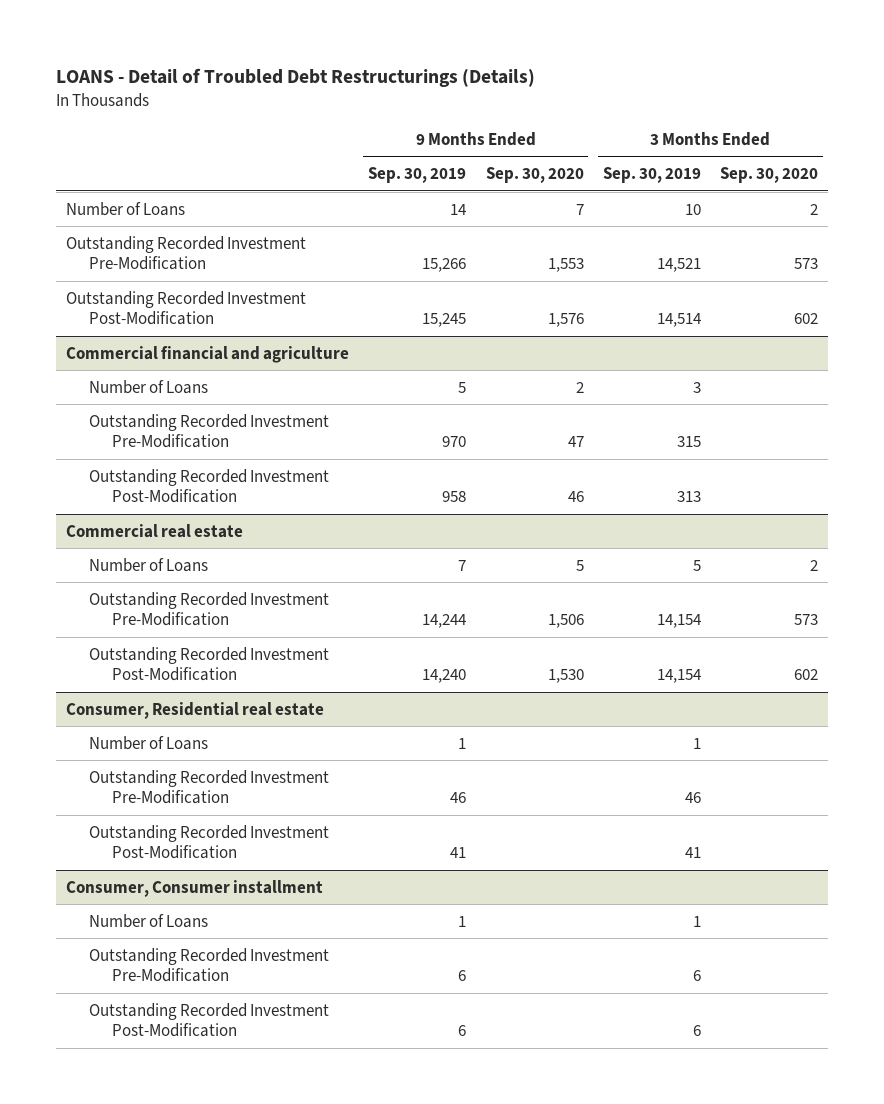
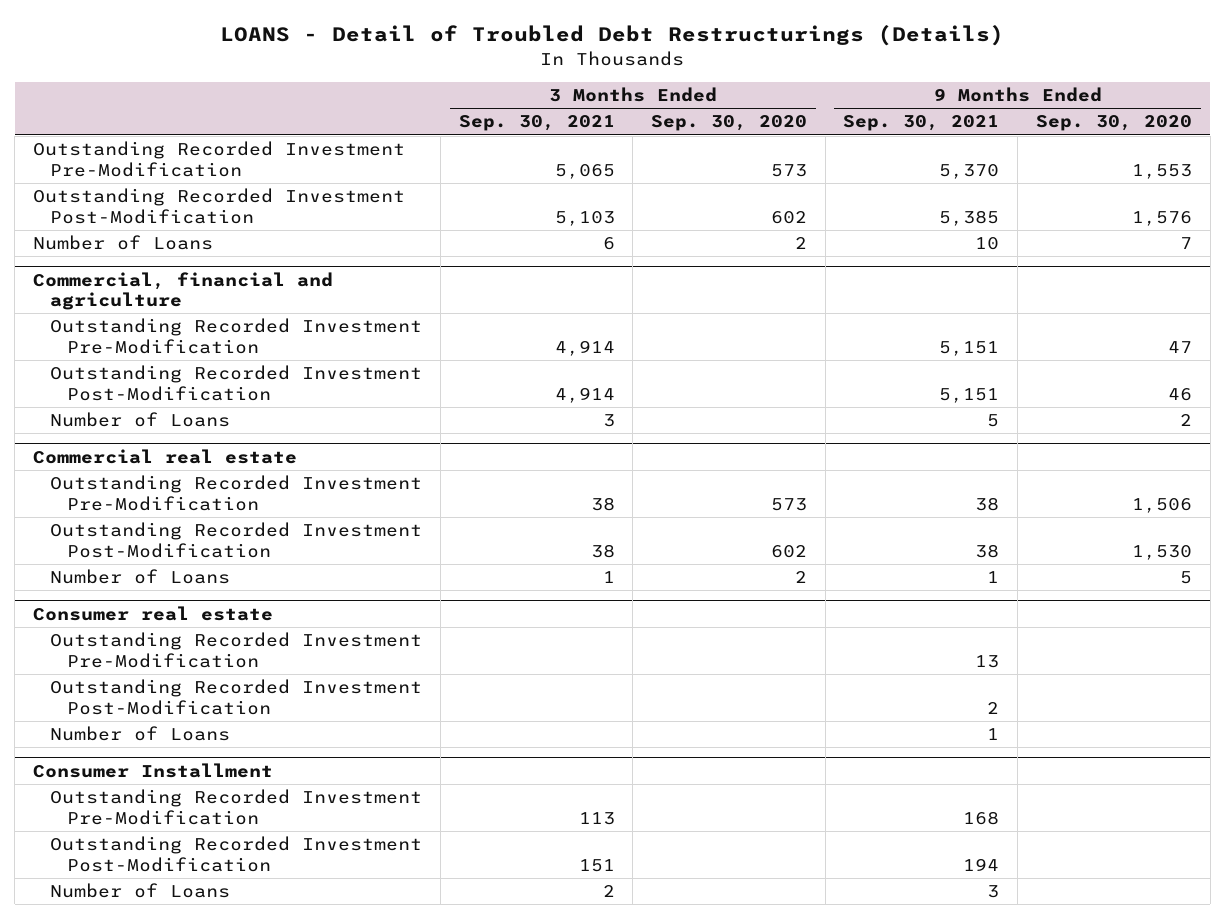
[368,167,467,184] Sep. 30, 2019 -> none
[602,167,701,184] Sep. 30, 2019 -> none
none -> [458,115,615,132] Sep. 30, 2021
none -> [843,115,1000,132] Sep. 30, 2021
[88,379,208,394] Number of Loans -> none
[66,201,186,216] Number of Loans -> [33,235,214,251] Number of Loans
[66,345,350,363] Commercial financial and agriculture -> [33,271,334,311] Commercial, financial and agriculture
none -> [50,412,231,428] Number of Loans
[88,735,208,750] Number of Loans -> none
[88,557,208,572] Number of Loans -> [50,569,231,585] Number of Loans
[66,701,325,719] Consumer, Residential real estate -> [33,605,274,621] Consumer real estate
[66,879,324,897] Consumer, Consumer installment -> none
none -> [33,762,274,778] Consumer Installment
none -> [50,883,231,899] Number of Loans

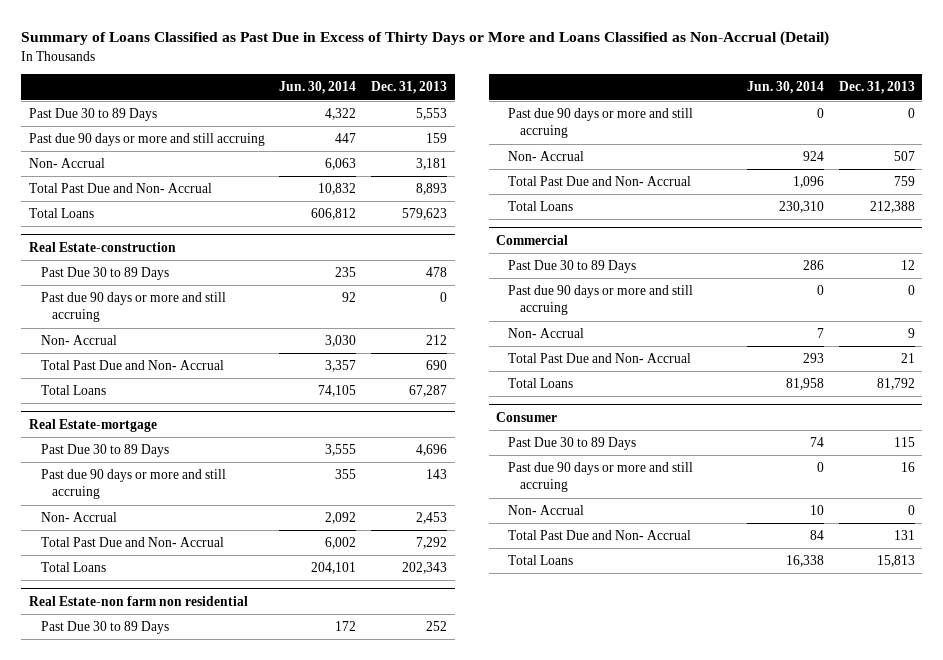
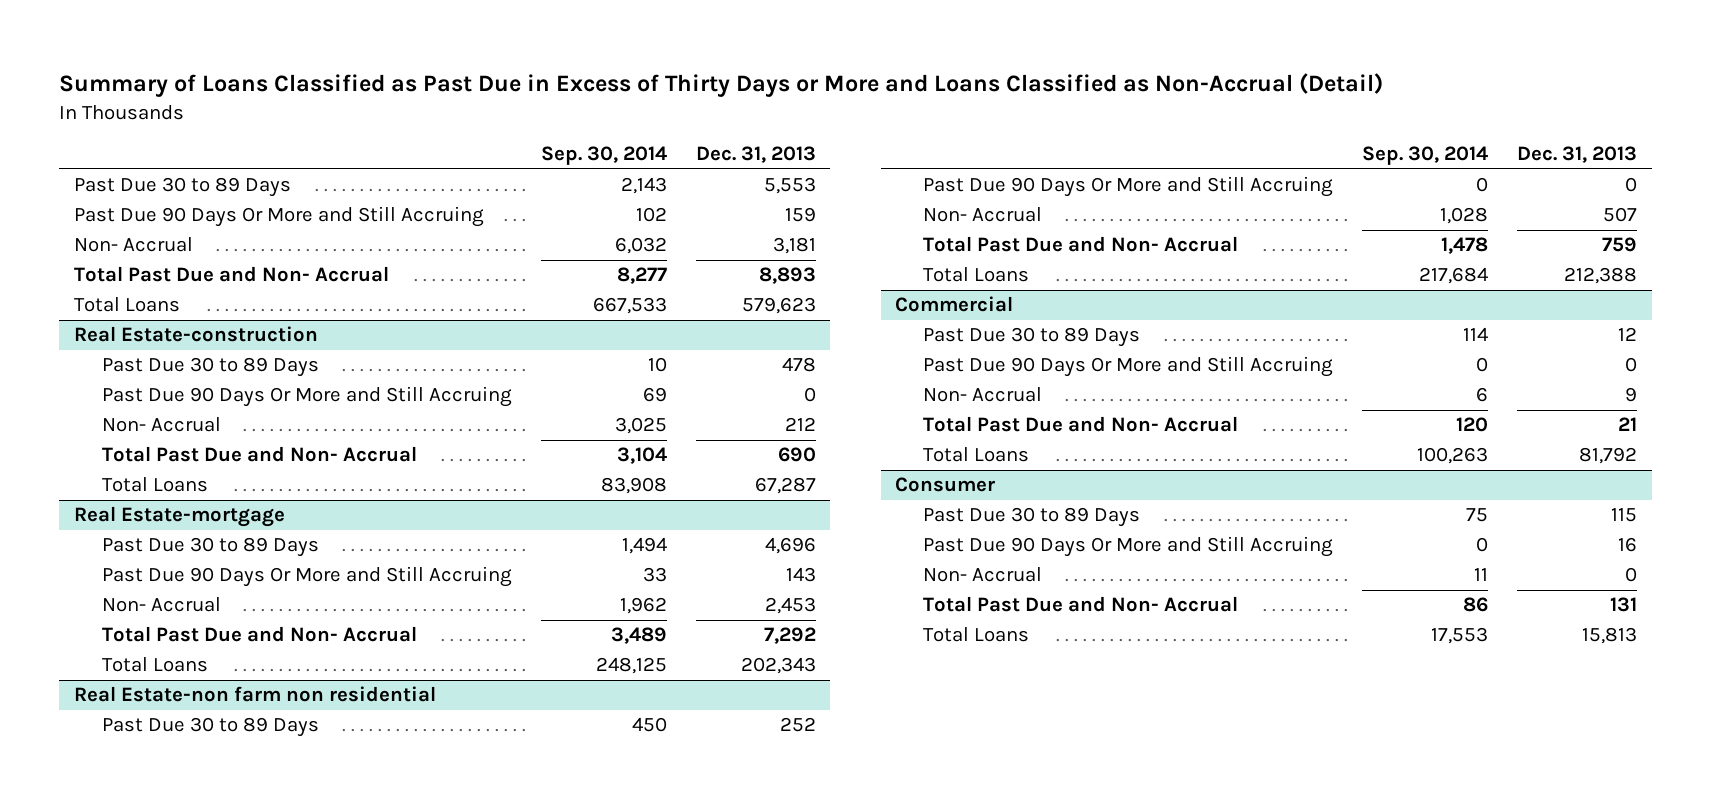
[279,81,357,95] Jun. 30, 2014 -> none
none -> [540,146,667,166] Sep. 30, 2014
[28,133,265,147] Past due 90 days or more and still accruing -> [73,206,484,228] Past Due 90 Days Or More and Still Accruing
[40,292,226,323] Past due 90 days or more and still accruing -> [101,386,512,408] Past Due 90 Days Or More and Still Accruing
[40,469,226,500] Past due 90 days or more and still accruing -> [101,566,512,588] Past Due 90 Days Or More and Still Accruing
[507,108,693,139] Past due 90 days or more and still accruing -> [923,176,1334,198] Past Due 90 Days Or More and Still Accruing
[507,285,693,316] Past due 90 days or more and still accruing -> [923,356,1334,378] Past Due 90 Days Or More and Still Accruing
[507,462,693,493] Past due 90 days or more and still accruing -> [923,536,1334,558] Past Due 90 Days Or More and Still Accruing

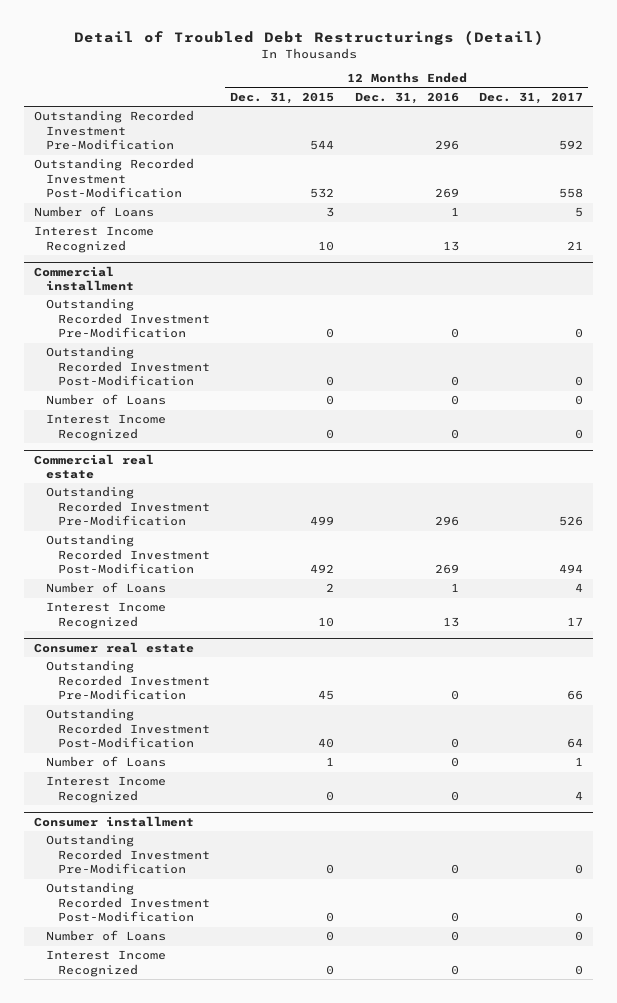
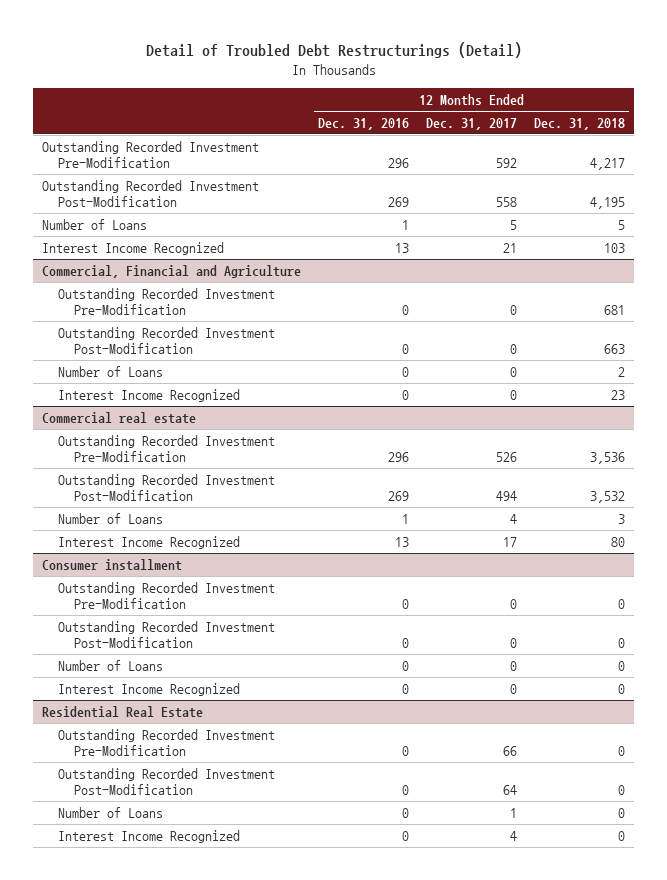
[230,92,335,105] Dec. 31, 2015 -> none
none -> [534,118,626,131] Dec. 31, 2018
[34,265,135,292] Commercial installment -> [41,264,301,278] Commercial, Financial and Agriculture
[34,641,195,653] Consumer real estate -> none
[46,660,210,701] Outstanding Recorded Investment Pre-Modification -> none
[46,708,210,749] Outstanding Recorded Investment Post-Modification -> none
[46,756,167,768] Number of Loans -> none
[46,776,167,803] Interest Income Recognized -> none
none -> [41,705,203,718] Residential Real Estate
none -> [58,728,276,757] Outstanding Recorded Investment Pre-Modification
none -> [58,767,276,796] Outstanding Recorded Investment Post-Modification
none -> [58,806,164,818] Number of Loans
none -> [58,829,241,843] Interest Income Recognized

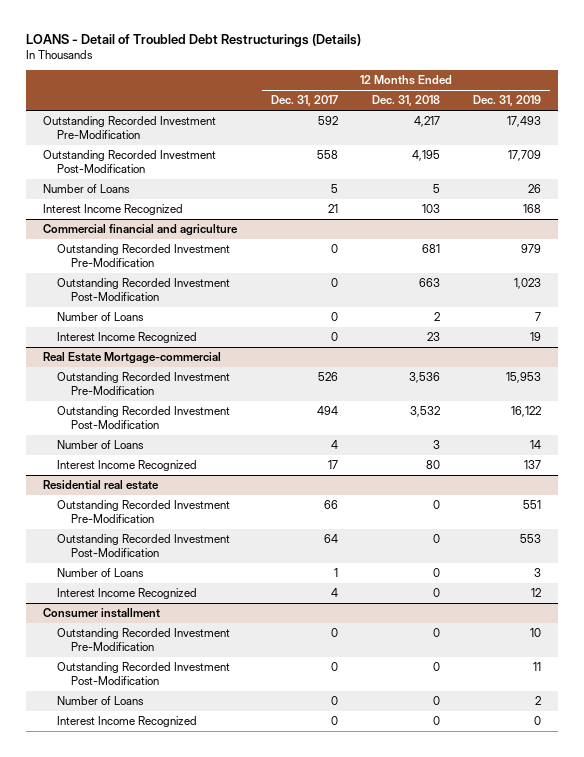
[145,42,522,59] Detail of Troubled Debt Restructurings (Detail) -> [26,33,362,47] LOANS - Detail of Troubled Debt Restructurings (Details)
[318,118,410,131] Dec. 31, 2016 -> none
none -> [473,95,542,107] Dec. 31, 2019
[41,264,301,278] Commercial, Financial and Agriculture -> [43,224,239,237] Commercial financial and agriculture
[41,411,196,424] Commercial real estate -> [43,352,222,365] Real Estate Mortgage-commercial
none -> [43,480,160,491] Residential real estate
none -> [57,500,231,523] Outstanding Recorded Investment Pre-Modification
none -> [57,534,231,557] Outstanding Recorded Investment Post-Modification
none -> [57,568,145,578] Number of Loans
none -> [57,588,198,600] Interest Income Recognized
[41,705,203,718] Residential Real Estate -> none
[58,728,276,757] Outstanding Recorded Investment Pre-Modification -> none
[58,767,276,796] Outstanding Recorded Investment Post-Modification -> none
[58,806,164,818] Number of Loans -> none
[58,829,241,843] Interest Income Recognized -> none

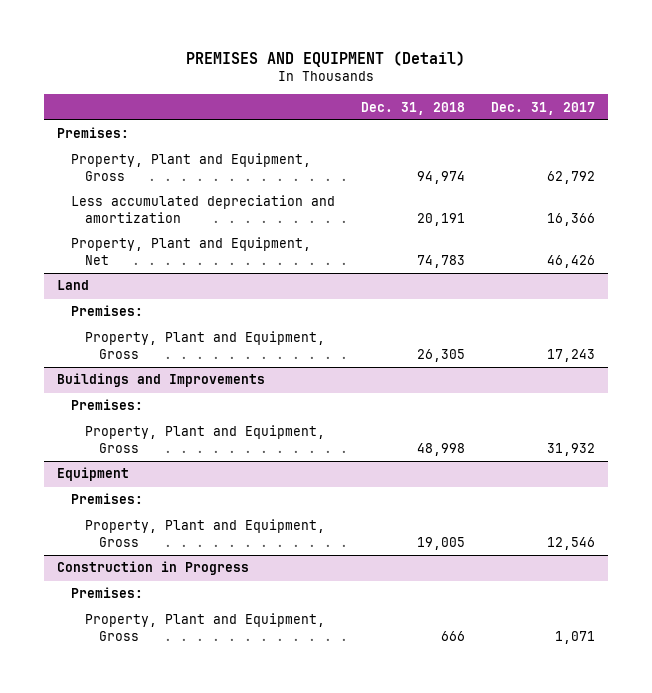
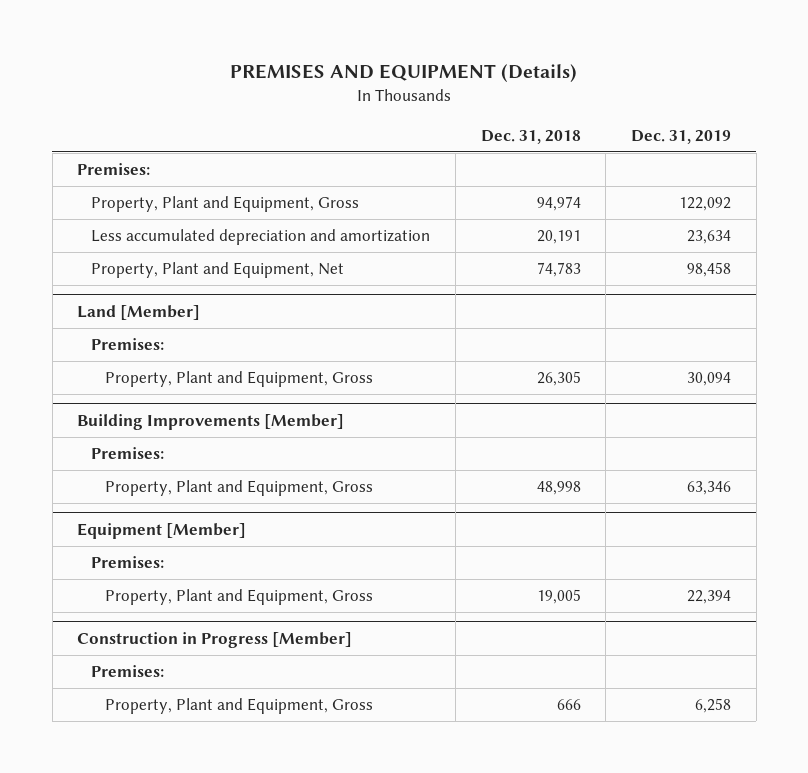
[186,51,466,68] PREMISES AND EQUIPMENT (Detail) -> [230,64,578,83] PREMISES AND EQUIPMENT (Details)
[491,101,596,115] Dec. 31, 2017 -> none
none -> [631,129,732,144] Dec. 31, 2019
[57,280,90,291] Land -> [77,305,201,321] Land [Member]
[57,373,266,388] Buildings and Improvements -> [77,414,345,431] Building Improvements [Member]
[57,467,130,482] Equipment -> [77,523,247,540] Equipment [Member]
[57,561,250,576] Construction in Progress -> [77,632,353,649] Construction in Progress [Member]

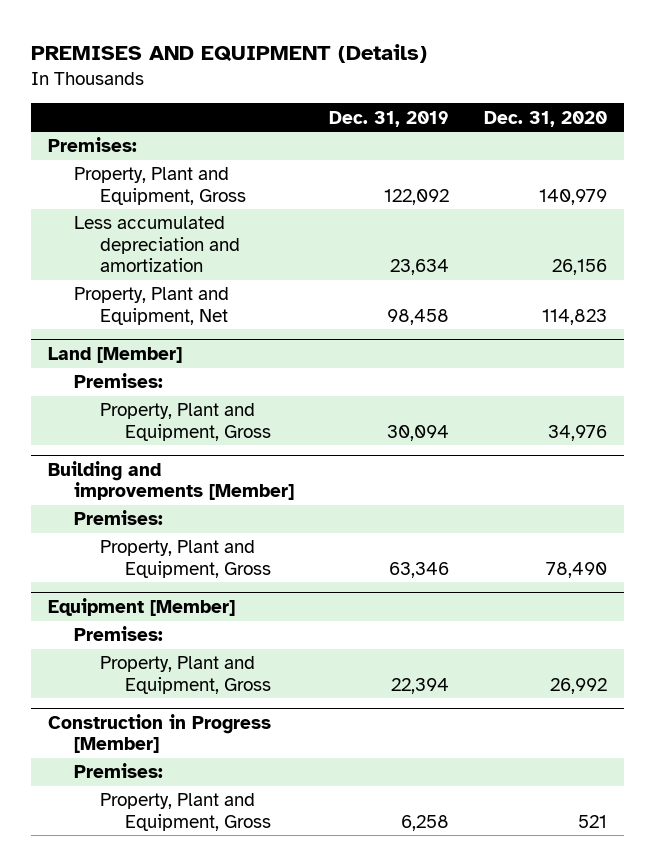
[480,129,581,144] Dec. 31, 2018 -> none
none -> [483,110,607,127] Dec. 31, 2020
[77,414,345,431] Building Improvements [Member] -> [48,460,294,501] Building and improvements [Member]

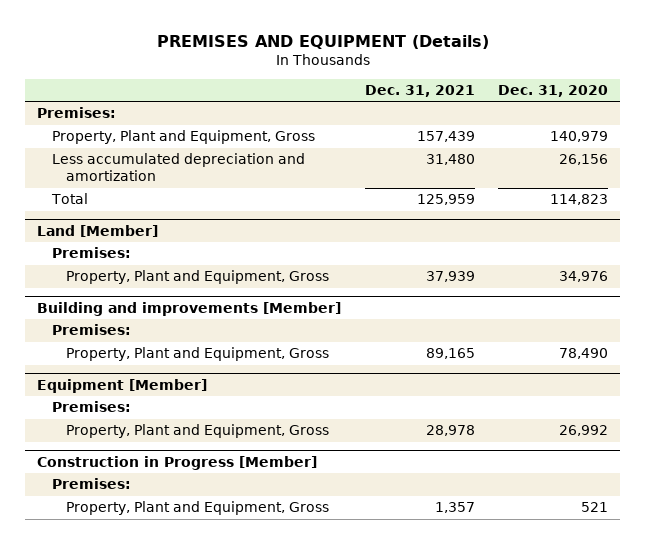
[328,110,449,127] Dec. 31, 2019 -> none
none -> [364,85,475,98] Dec. 31, 2021
[73,287,229,325] Property, Plant and Equipment, Net -> [50,193,88,205] Total

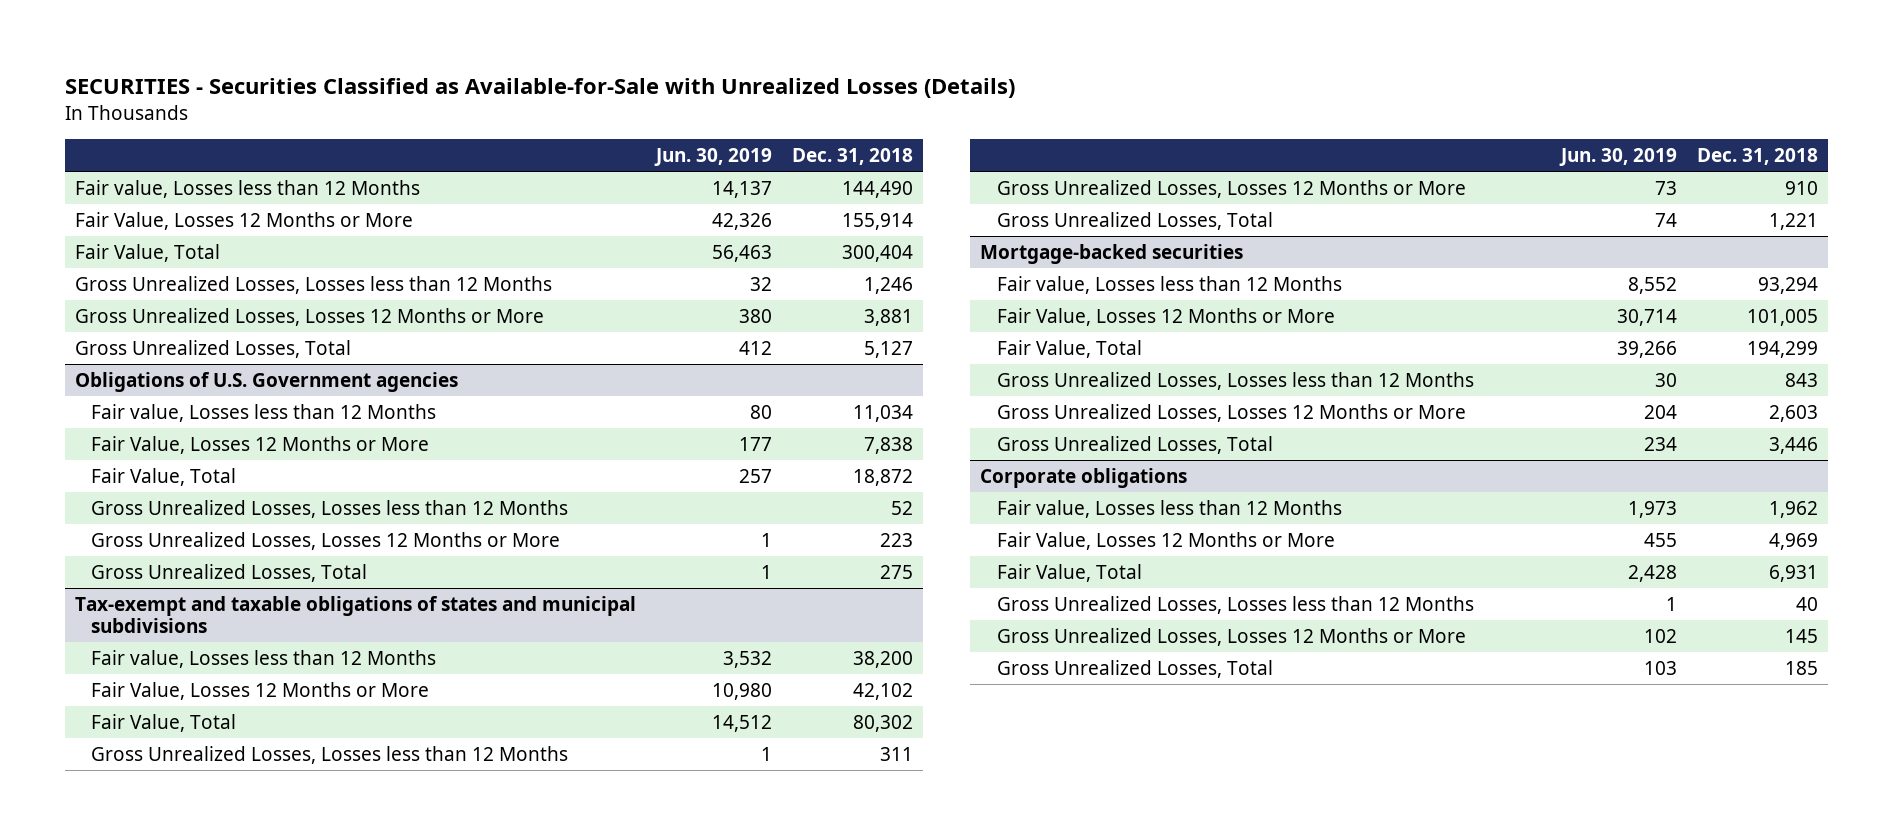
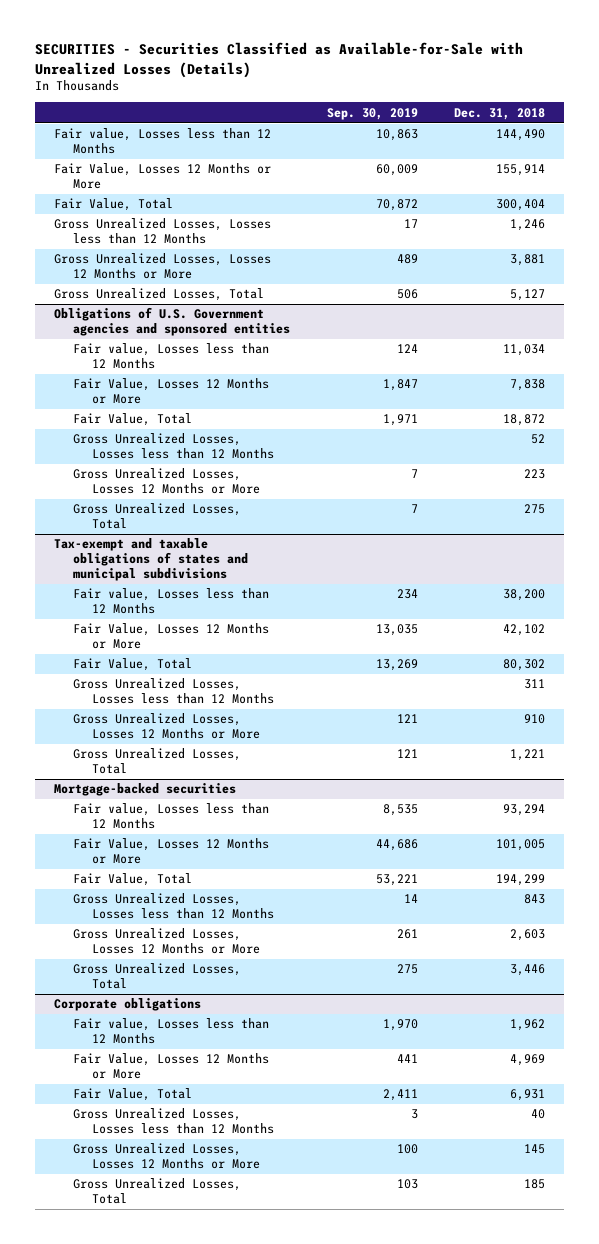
[653,147,772,166] Jun. 30, 2019 -> none
none -> [326,107,418,120] Sep. 30, 2019
[74,372,458,393] Obligations of U.S. Government agencies -> [53,307,291,337] Obligations of U.S. Government agencies and sponsored entities

